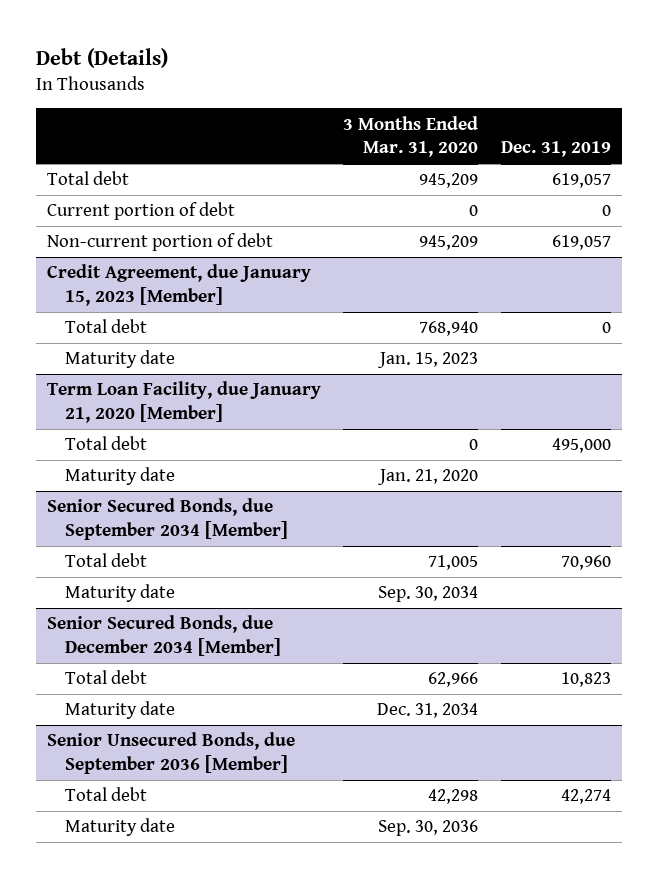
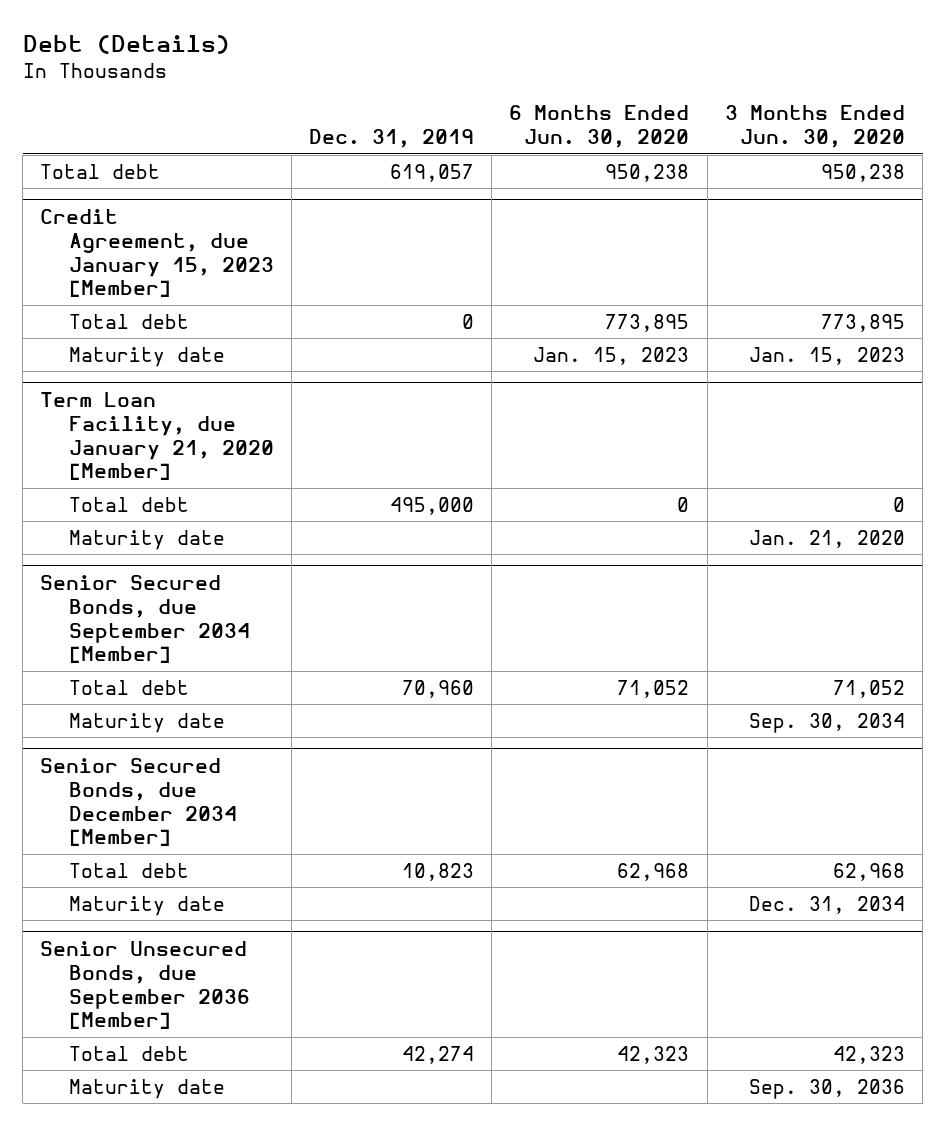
[343,115,479,158] 3 Months Ended Mar. 31, 2020 -> none
none -> [509,105,690,149] 6 Months Ended Jun. 30, 2020
none -> [724,105,905,149] 3 Months Ended Jun. 30, 2020
[46,202,235,221] Current portion of debt -> none
[46,233,273,252] Non-current portion of debt -> none

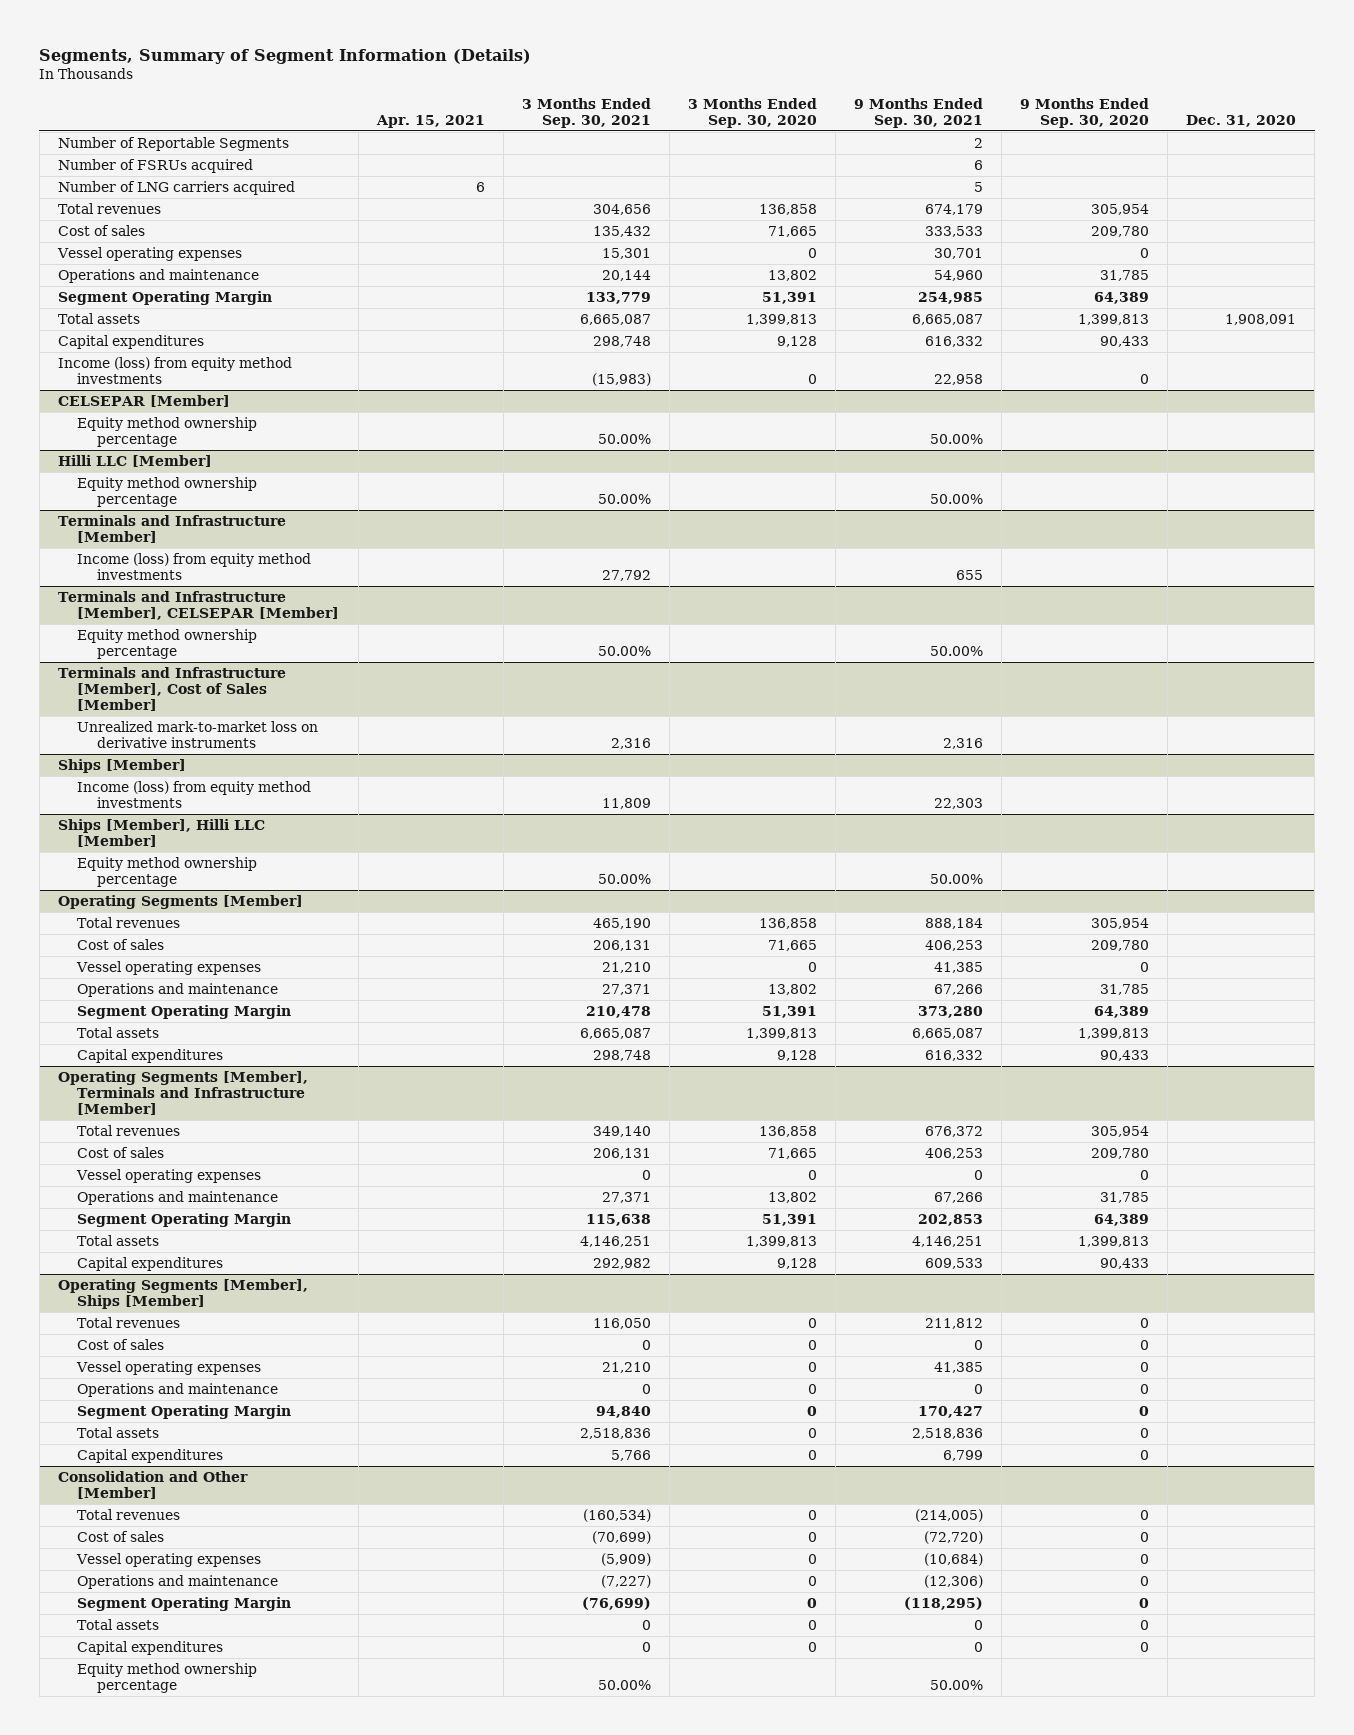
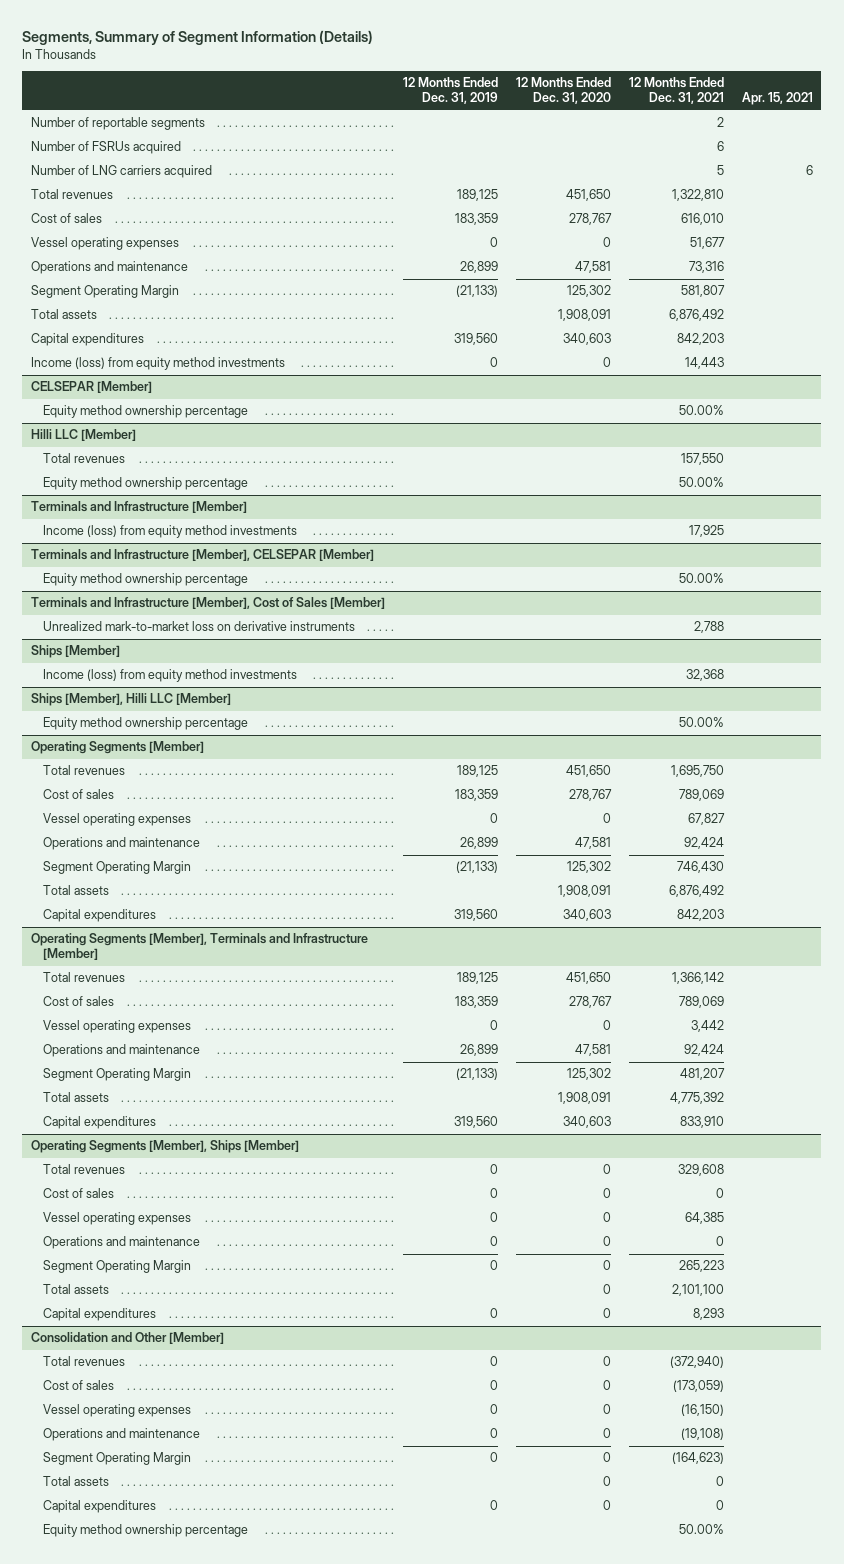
[521,97,651,128] 3 Months Ended Sep. 30, 2021 -> none
[687,97,817,128] 3 Months Ended Sep. 30, 2020 -> none
[853,97,983,128] 9 Months Ended Sep. 30, 2021 -> none
[1019,97,1149,128] 9 Months Ended Sep. 30, 2020 -> none
[1186,114,1297,127] Dec. 31, 2020 -> none
none -> [403,77,499,105] 12 Months Ended Dec. 31, 2019
none -> [515,77,611,105] 12 Months Ended Dec. 31, 2020
none -> [628,77,724,105] 12 Months Ended Dec. 31, 2021
[57,136,289,151] Number of Reportable Segments -> [31,117,206,131] Number of reportable segments
none -> [42,453,125,464] Total revenues

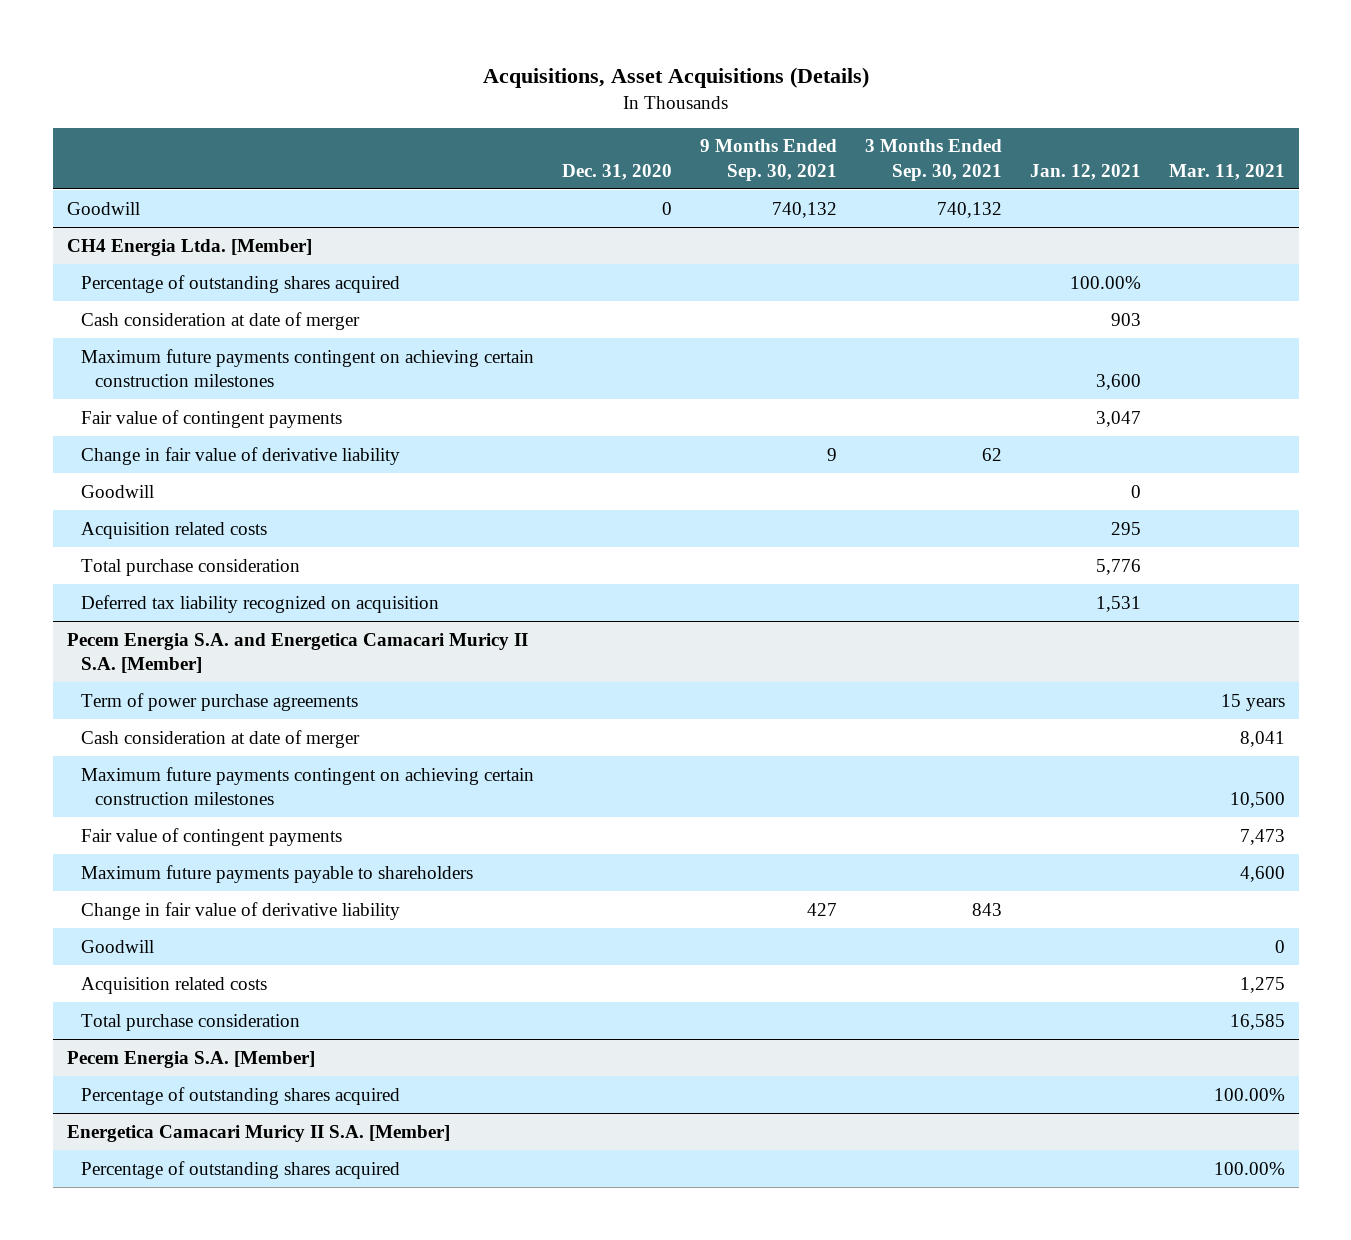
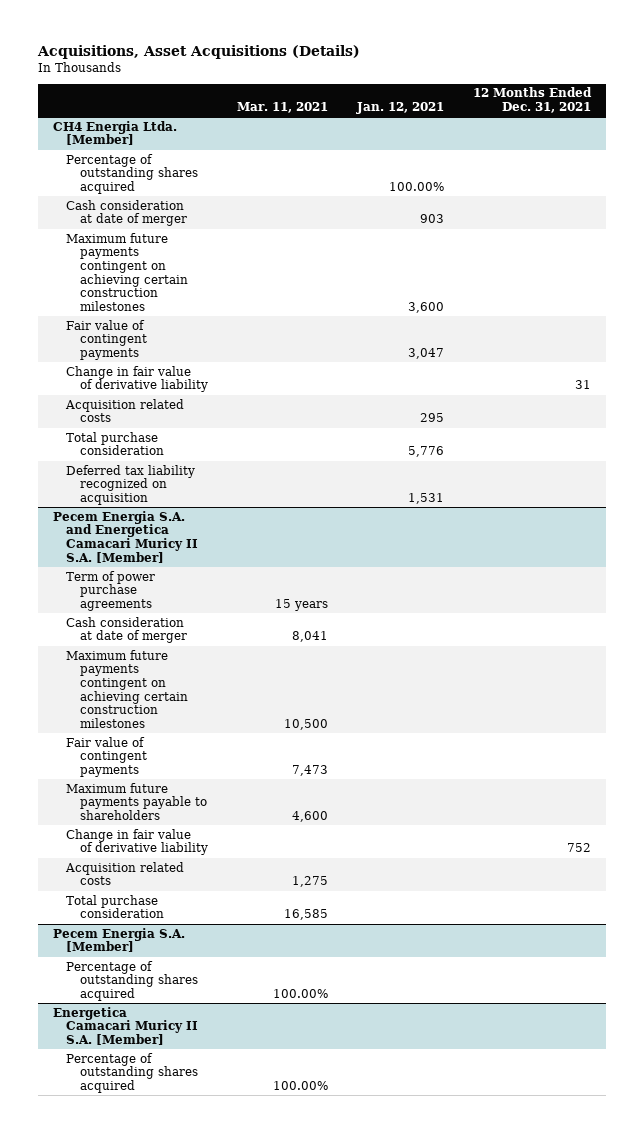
[561,163,672,180] Dec. 31, 2020 -> none
[699,139,837,181] 9 Months Ended Sep. 30, 2021 -> none
[864,139,1002,181] 3 Months Ended Sep. 30, 2021 -> none
none -> [473,87,593,113] 12 Months Ended Dec. 31, 2021
[66,201,140,215] Goodwill -> none
[80,484,154,498] Goodwill -> none
[80,939,154,953] Goodwill -> none

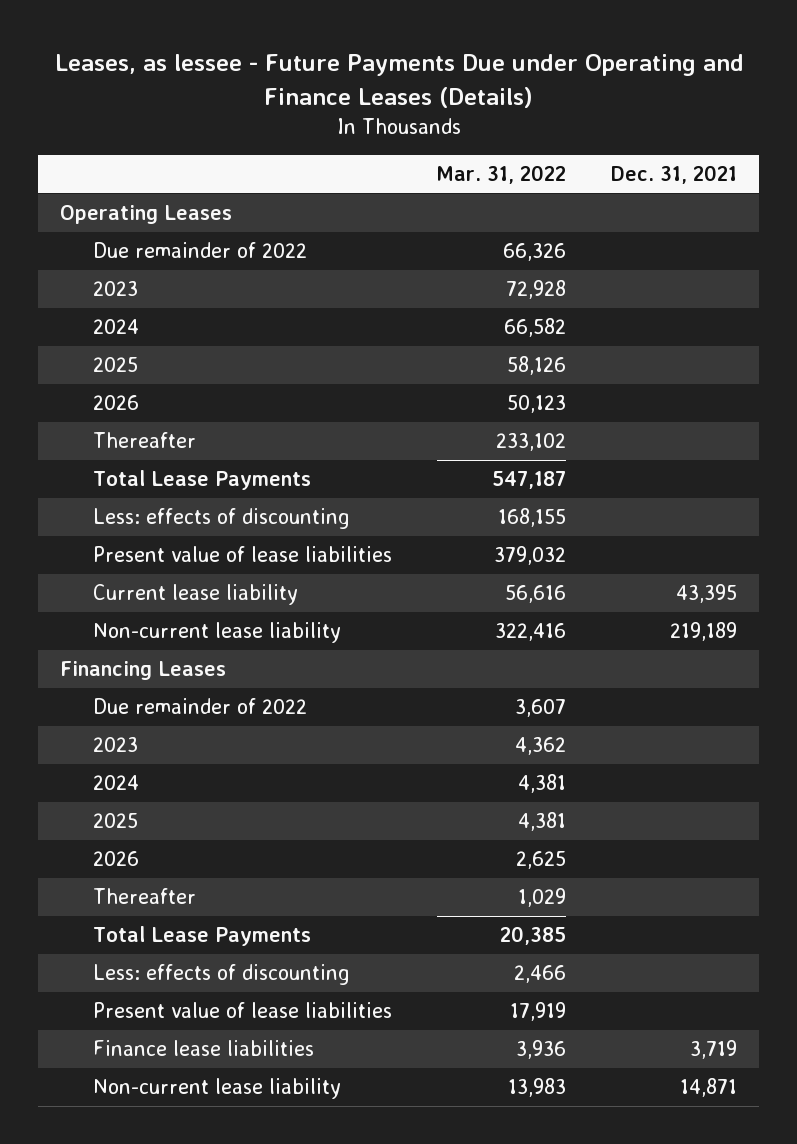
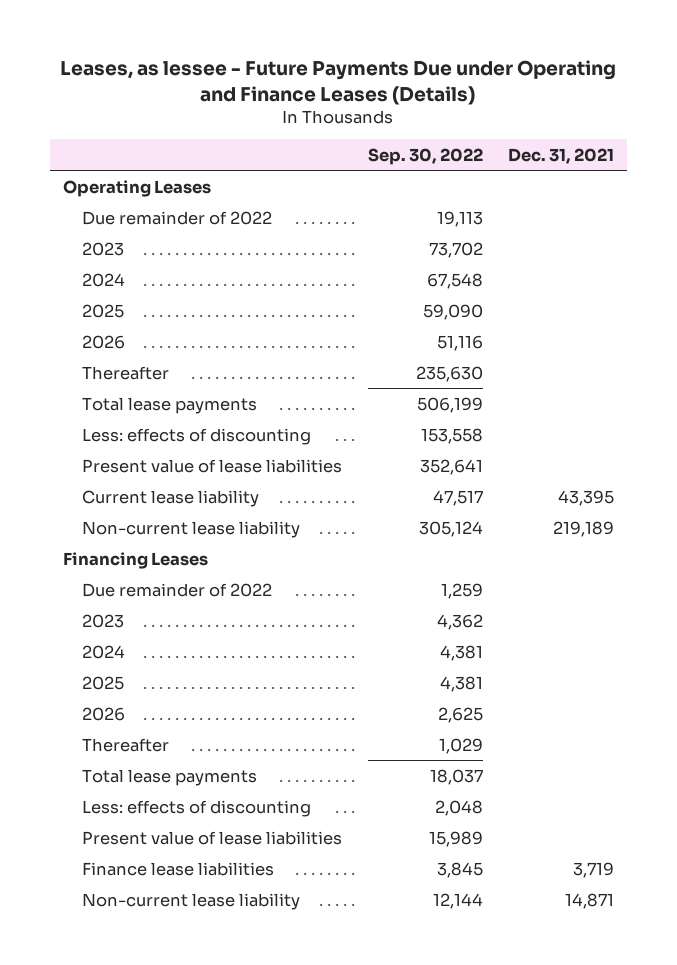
[436,165,567,185] Mar. 31, 2022 -> none
none -> [367,147,483,165] Sep. 30, 2022
[93,470,312,491] Total Lease Payments -> [82,396,258,414] Total lease payments
[93,926,312,947] Total Lease Payments -> [82,768,258,786] Total lease payments

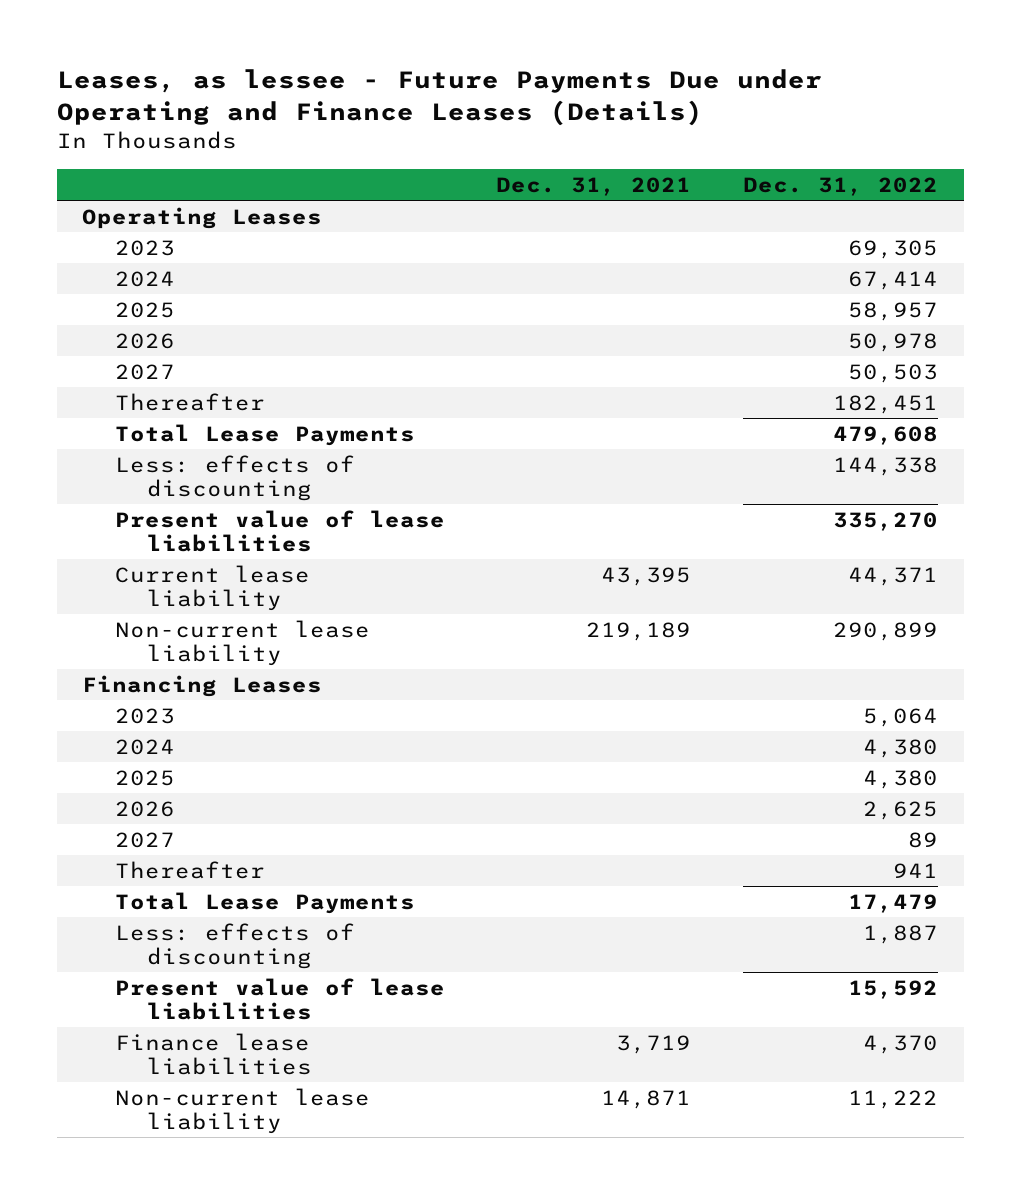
[367,147,483,165] Sep. 30, 2022 -> none
none -> [743,176,939,196] Dec. 31, 2022
[82,210,273,225] Due remainder of 2022 -> none
none -> [114,363,175,380] 2027
[82,396,258,414] Total lease payments -> [114,423,415,446] Total Lease Payments
[82,582,273,597] Due remainder of 2022 -> none
none -> [114,831,175,848] 2027
[82,768,258,786] Total lease payments -> [114,891,415,914] Total Lease Payments

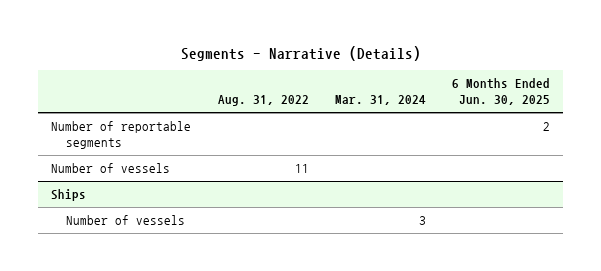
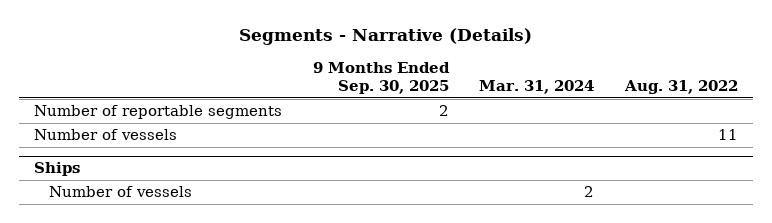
[451,78,550,106] 6 Months Ended Jun. 30, 2025 -> none
none -> [312,61,450,95] 9 Months Ended Sep. 30, 2025
[418,215,426,225] 3 -> [584,186,595,198] 2

